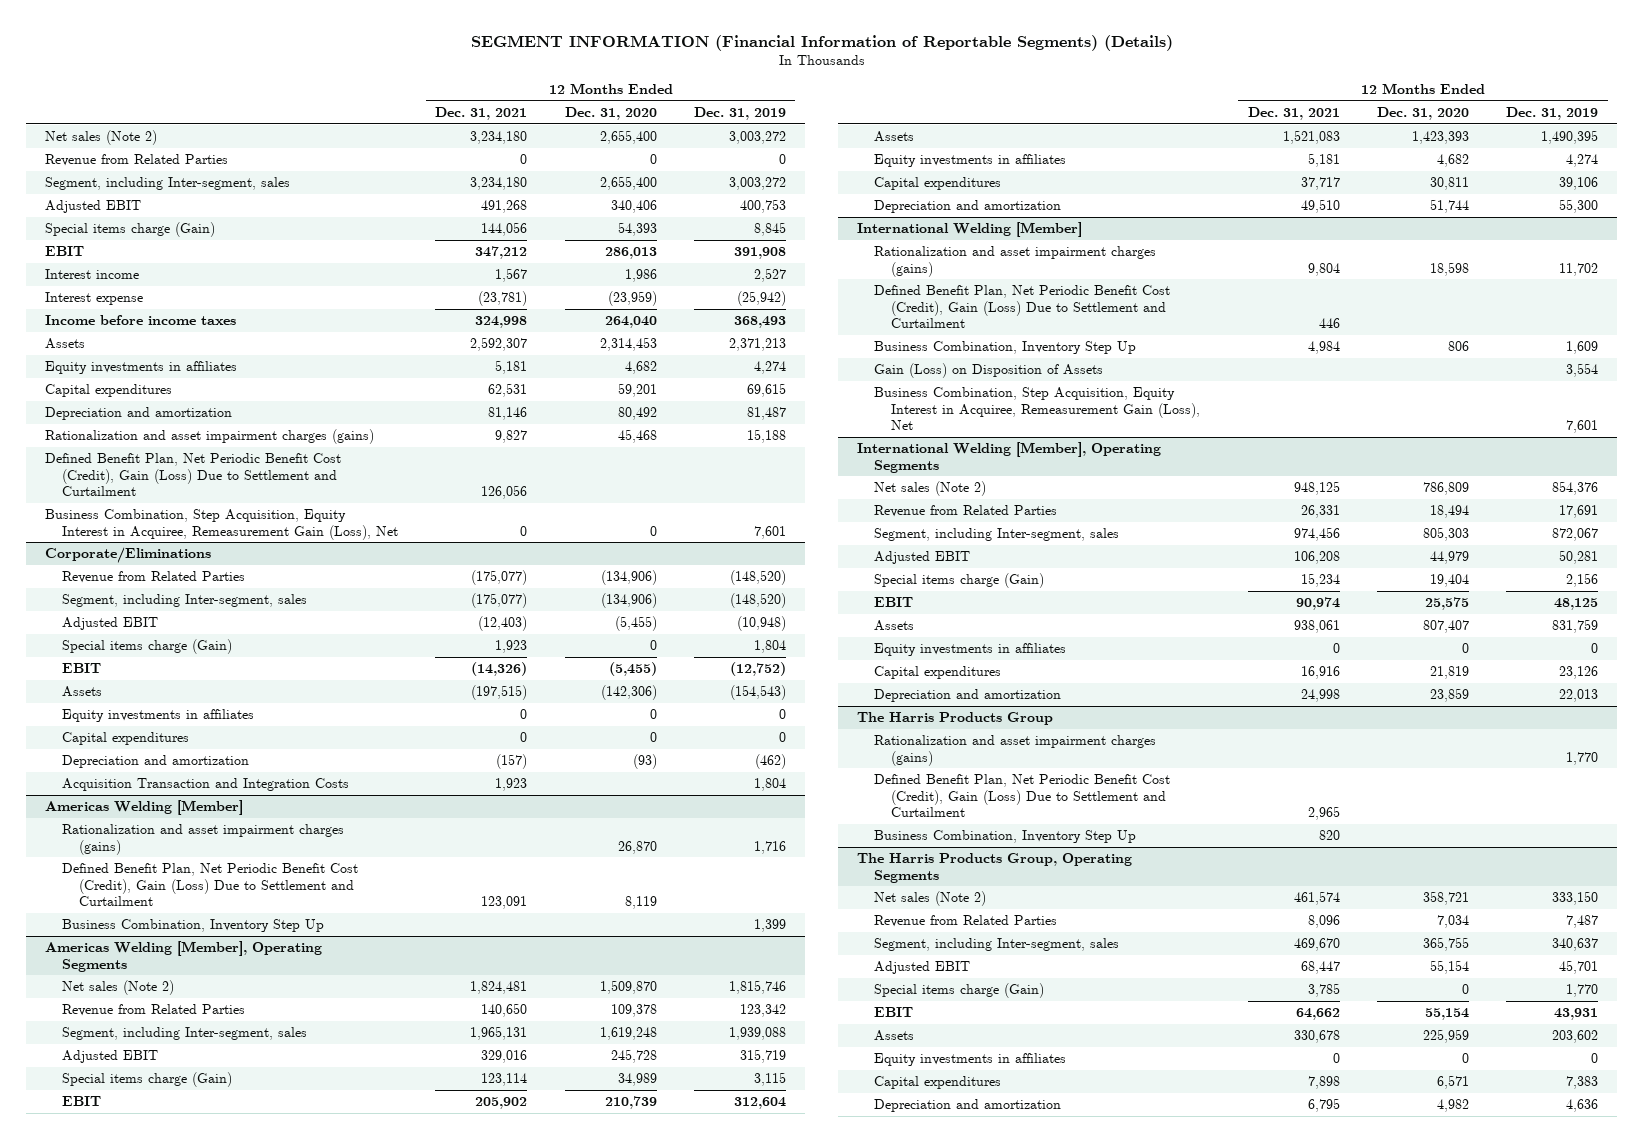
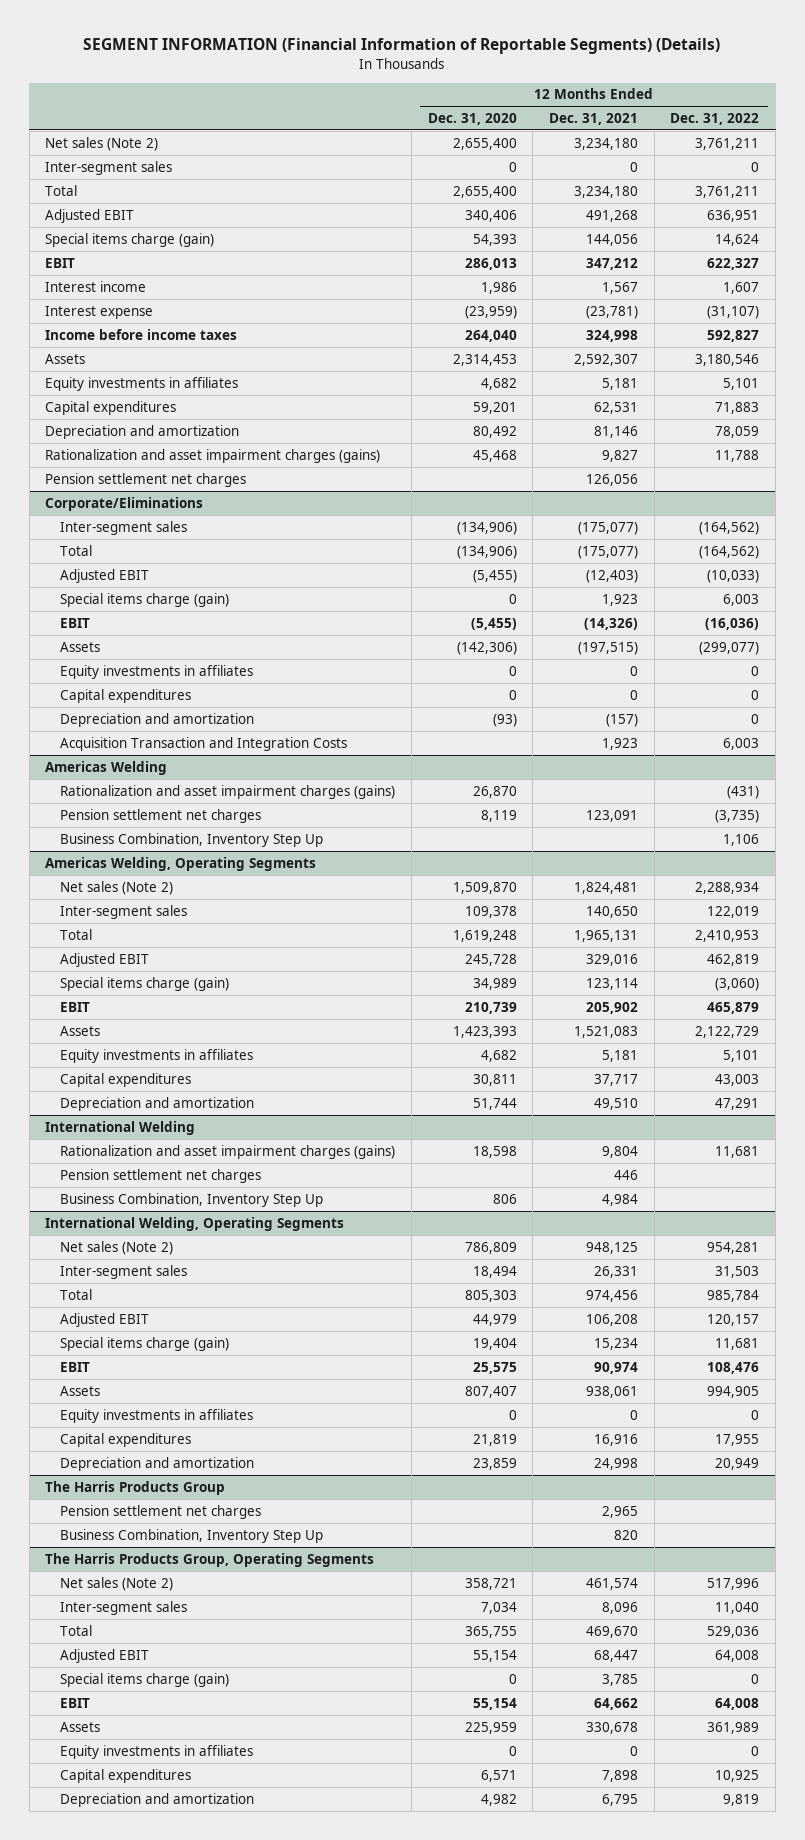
[694,106,787,120] Dec. 31, 2019 -> none
none -> [670,113,760,126] Dec. 31, 2022
[44,153,228,166] Revenue from Related Parties -> [45,160,173,175] Inter-segment sales
[44,176,290,190] Segment, including Inter-segment, sales -> [45,184,78,196] Total
[44,221,215,237] Special items charge (Gain) -> [45,232,215,247] Special items charge (gain)
[44,508,398,540] Business Combination, Step Acquisition, Equity Interest in Acquiree, Remeasurement Gain (Loss), Net -> none
[44,452,341,497] Defined Benefit Plan, Net Periodic Benefit Cost (Credit), Gain (Loss) Due to Settlement and Curtailment -> [45,472,247,487] Pension settlement net charges
[61,570,245,583] Revenue from Related Parties -> [60,520,188,535] Inter-segment sales
[61,593,307,607] Segment, including Inter-segment, sales -> [60,544,93,556] Total
[61,638,232,654] Special items charge (Gain) -> [60,592,230,607] Special items charge (gain)
[44,799,243,815] Americas Welding [Member] -> [45,760,168,775] Americas Welding
[61,862,358,907] Defined Benefit Plan, Net Periodic Benefit Cost (Credit), Gain (Loss) Due to Settlement and Curtailment -> [60,808,262,823] Pension settlement net charges
[44,940,322,972] Americas Welding [Member], Operating Segments -> [45,856,317,871] Americas Welding, Operating Segments
[61,1003,245,1016] Revenue from Related Parties -> [60,904,188,919] Inter-segment sales
[61,1026,307,1040] Segment, including Inter-segment, sales -> [60,928,93,940] Total
[61,1071,232,1087] Special items charge (Gain) -> [60,976,230,991] Special items charge (gain)
[856,221,1082,237] International Welding [Member] -> [45,1120,196,1135] International Welding
[874,284,1171,329] Defined Benefit Plan, Net Periodic Benefit Cost (Credit), Gain (Loss) Due to Settlement and Curtailment -> [60,1168,262,1183] Pension settlement net charges
[874,362,1104,378] Gain (Loss) on Disposition of Assets -> none
[874,386,1201,431] Business Combination, Step Acquisition, Equity Interest in Acquiree, Remeasurement Gain (Loss), Net -> none
[856,441,1161,473] International Welding [Member], Operating Segments -> [45,1216,345,1231] International Welding, Operating Segments
[874,504,1058,517] Revenue from Related Parties -> [60,1264,188,1279] Inter-segment sales
[874,527,1120,541] Segment, including Inter-segment, sales -> [60,1288,93,1300] Total
[874,572,1045,588] Special items charge (Gain) -> [60,1336,230,1351] Special items charge (gain)
[874,734,1157,766] Rationalization and asset impairment charges (gains) -> none
[874,773,1171,818] Defined Benefit Plan, Net Periodic Benefit Cost (Credit), Gain (Loss) Due to Settlement and Curtailment -> [60,1504,262,1519] Pension settlement net charges
[874,914,1058,927] Revenue from Related Parties -> [60,1600,188,1615] Inter-segment sales
[874,937,1120,951] Segment, including Inter-segment, sales -> [60,1624,93,1636] Total
[874,982,1045,998] Special items charge (Gain) -> [60,1672,230,1687] Special items charge (gain)

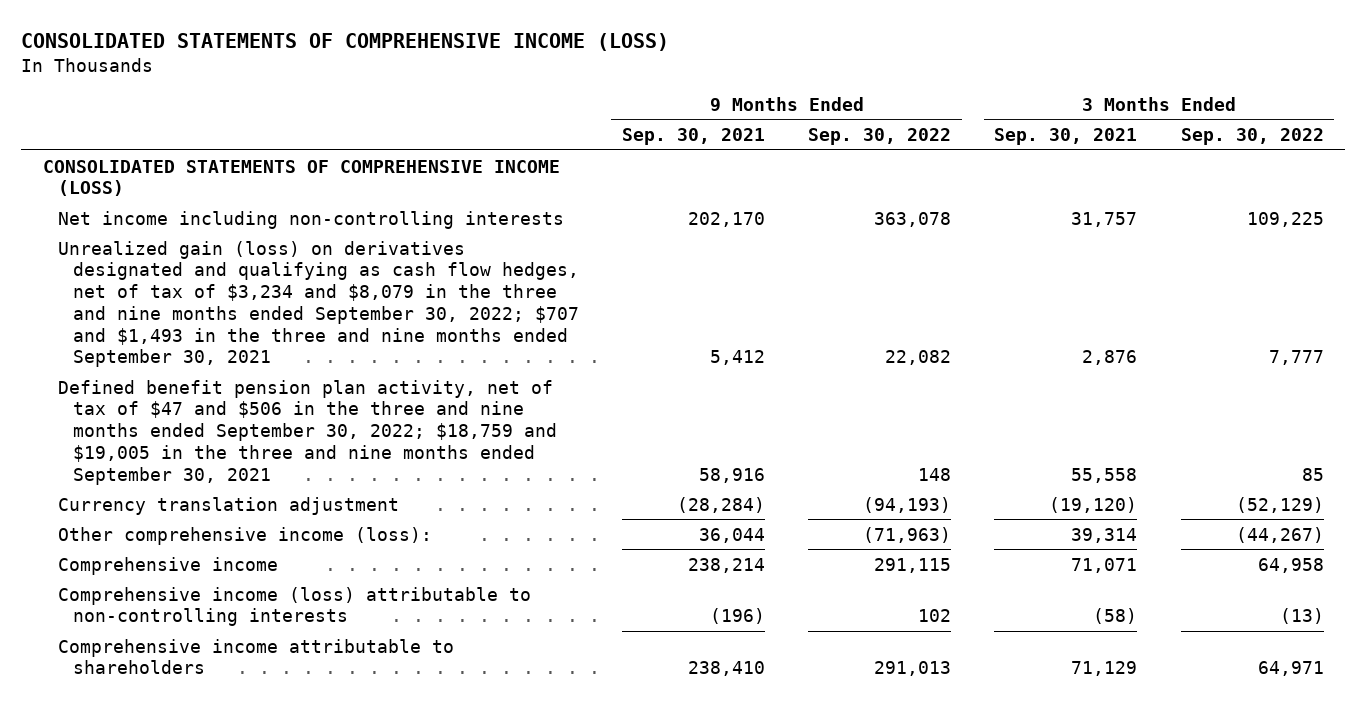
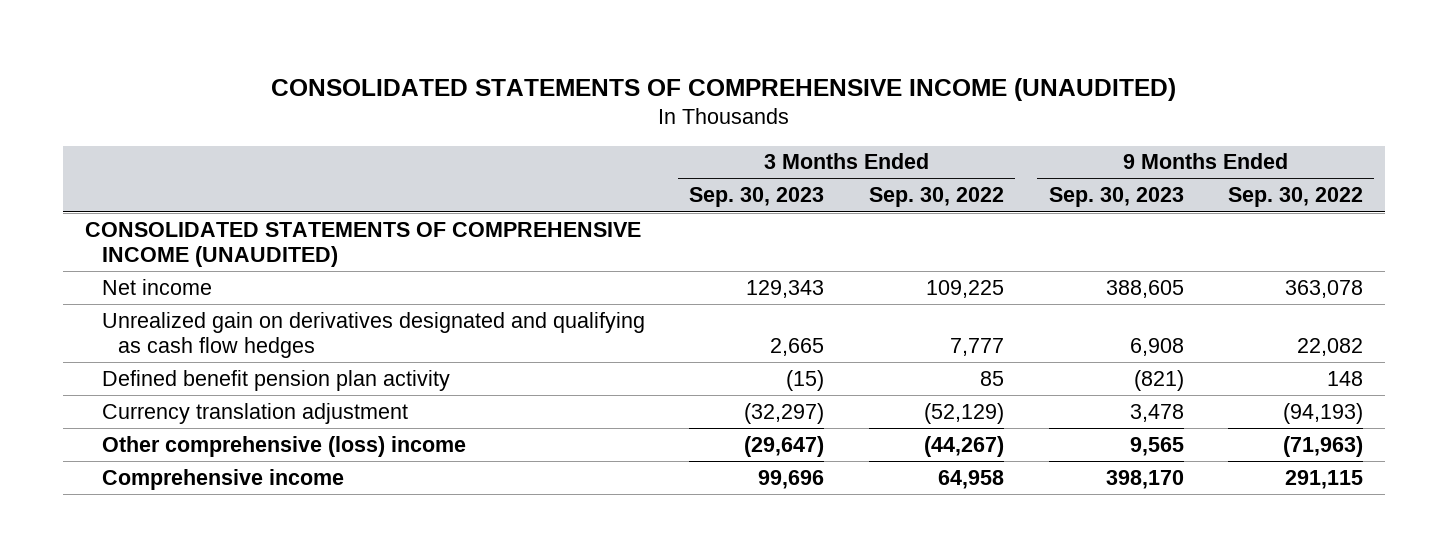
[21,33,670,52] CONSOLIDATED STATEMENTS OF COMPREHENSIVE INCOME (LOSS) -> [271,77,1177,101] CONSOLIDATED STATEMENTS OF COMPREHENSIVE INCOME (UNAUDITED)
[621,128,765,146] Sep. 30, 2021 -> none
[994,128,1138,146] Sep. 30, 2021 -> none
none -> [689,187,825,208] Sep. 30, 2023
none -> [1048,187,1184,208] Sep. 30, 2023
[42,159,560,197] CONSOLIDATED STATEMENTS OF COMPREHENSIVE INCOME (LOSS) -> [84,221,641,267] CONSOLIDATED STATEMENTS OF COMPREHENSIVE INCOME (UNAUDITED)
[57,210,564,229] Net income including non-controlling interests -> [101,278,212,295] Net income
[57,240,579,368] Unrealized gain (loss) on derivatives designated and qualifying as cash flow hedges, net of tax of $3,234 and $8,079 in the three and nine months ended September 30, 2022; $707 and $1,493 in the three and nine months ended September 30, 2021 -> [101,311,645,358] Unrealized gain on derivatives designated and qualifying as cash flow hedges
[57,379,557,485] Defined benefit pension plan activity, net of tax of $47 and $506 in the three and nine months ended September 30, 2022; $18,759 and $19,005 in the three and nine months ended September 30, 2021 -> [101,369,450,391] Defined benefit pension plan activity
[57,526,432,545] Other comprehensive income (loss): -> [101,435,466,457] Other comprehensive (loss) income
[57,586,531,627] Comprehensive income (loss) attributable to non-controlling interests -> none
[57,638,454,675] Comprehensive income attributable to shareholders -> none

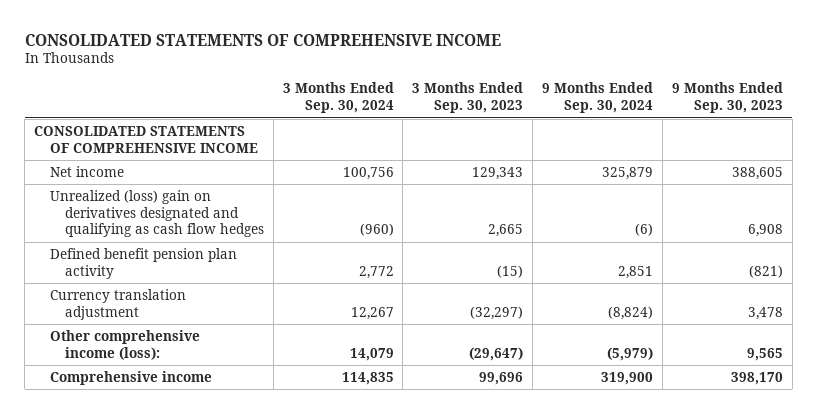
[271,77,1177,101] CONSOLIDATED STATEMENTS OF COMPREHENSIVE INCOME (UNAUDITED) -> [24,33,501,46] CONSOLIDATED STATEMENTS OF COMPREHENSIVE INCOME
[868,187,1004,208] Sep. 30, 2022 -> none
[1228,187,1364,208] Sep. 30, 2022 -> none
none -> [282,82,394,114] 3 Months Ended Sep. 30, 2024
none -> [542,82,654,114] 9 Months Ended Sep. 30, 2024
[84,221,641,267] CONSOLIDATED STATEMENTS OF COMPREHENSIVE INCOME (UNAUDITED) -> [34,125,258,153] CONSOLIDATED STATEMENTS OF COMPREHENSIVE INCOME
[101,311,645,358] Unrealized gain on derivatives designated and qualifying as cash flow hedges -> [49,189,264,238] Unrealized (loss) gain on derivatives designated and qualifying as cash flow hedges
[101,435,466,457] Other comprehensive (loss) income -> [49,329,200,360] Other comprehensive income (loss):

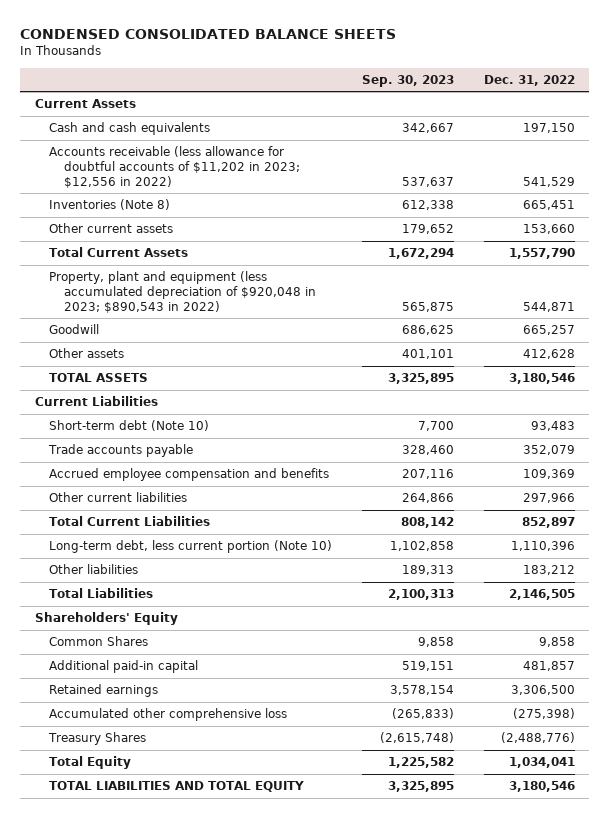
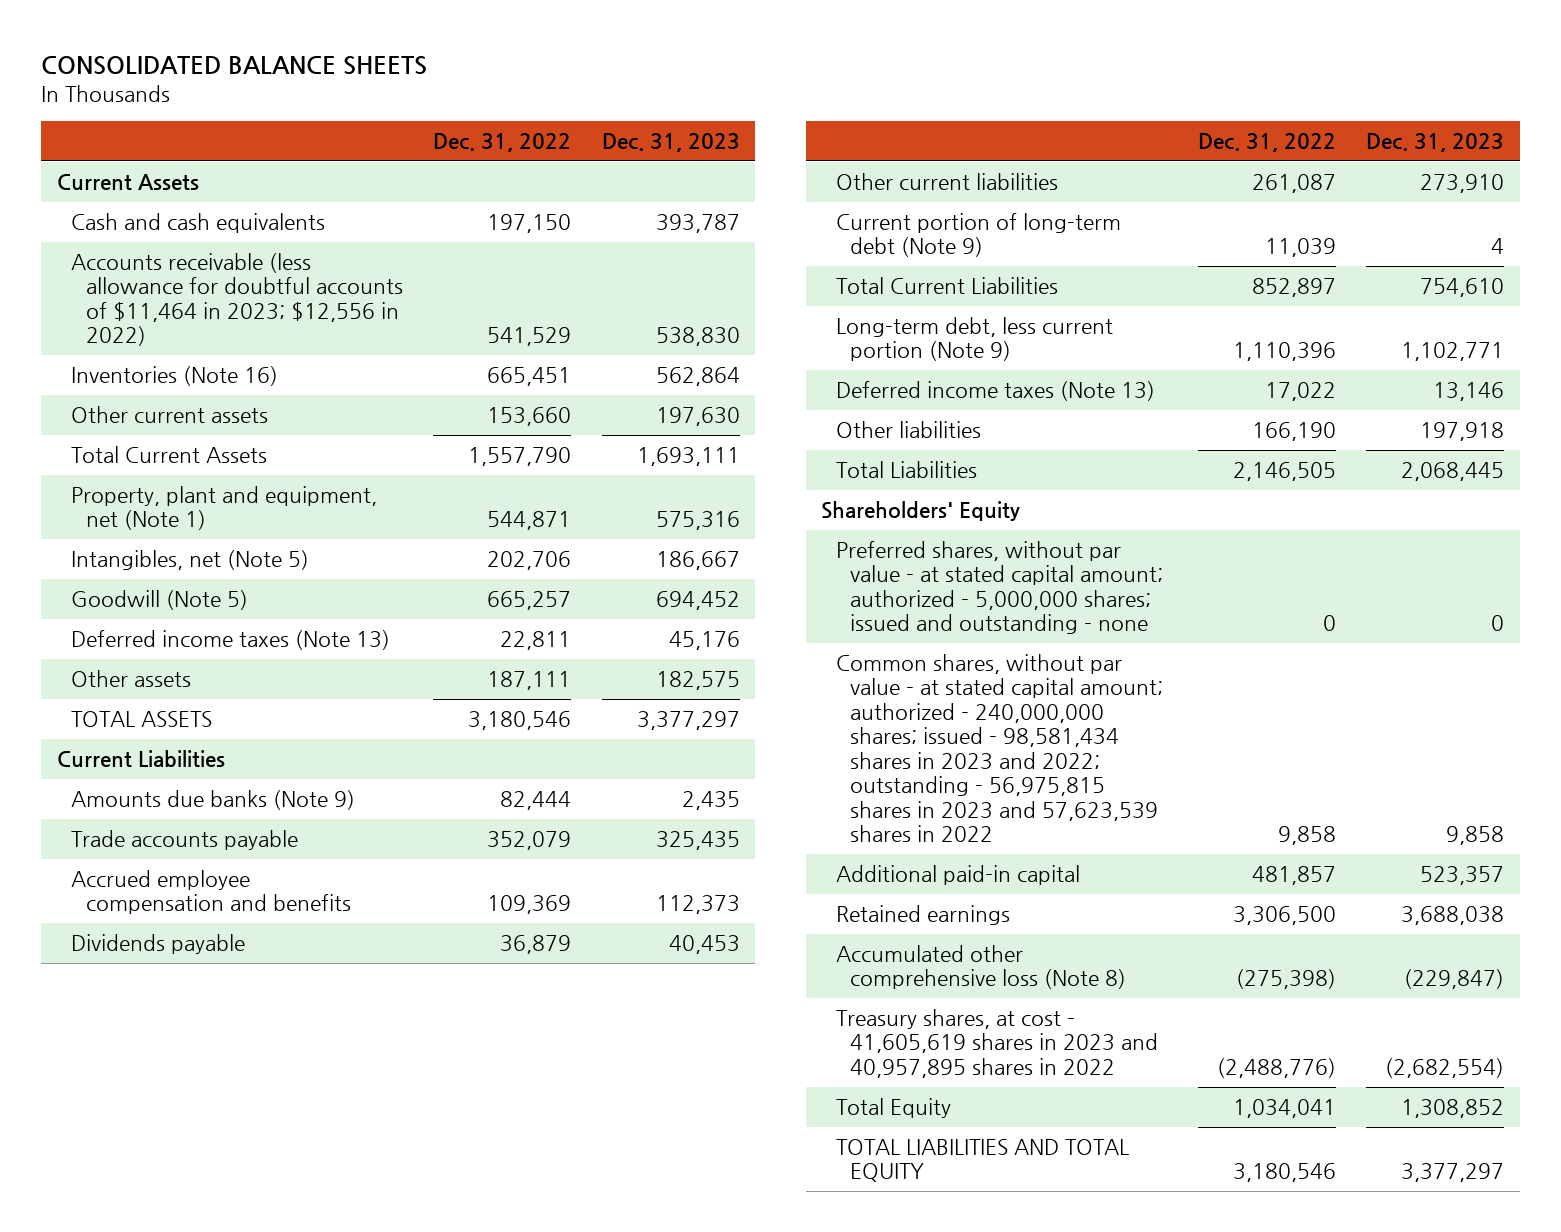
[19,28,396,39] CONDENSED CONSOLIDATED BALANCE SHEETS -> [41,56,428,76] CONSOLIDATED BALANCE SHEETS
[361,75,454,88] Sep. 30, 2023 -> none
none -> [601,132,740,152] Dec. 31, 2023
[49,146,300,189] Accounts receivable (less allowance for doubtful accounts of $11,202 in 2023; $12,556 in 2022) -> [71,252,403,347] Accounts receivable (less allowance for doubtful accounts of $11,464 in 2023; $12,556 in 2022)
[49,199,171,211] Inventories (Note 8) -> [71,365,279,386] Inventories (Note 16)
[49,271,316,314] Property, plant and equipment (less accumulated depreciation of $920,048 in 2023; $890,543 in 2022) -> [71,485,378,531] Property, plant and equipment, net (Note 1)
none -> [71,549,310,570] Intangibles, net (Note 5)
[49,324,100,335] Goodwill -> [71,589,249,610] Goodwill (Note 5)
none -> [71,629,391,650] Deferred income taxes (Note 13)
[522,349,575,360] 412,628 -> [487,670,572,690] 187,111
[49,420,210,432] Short-term debt (Note 10) -> none
none -> [71,789,356,810] Amounts due banks (Note 9)
none -> [71,933,246,954] Dividends payable
[522,493,575,504] 297,966 -> [1251,173,1336,193] 261,087
none -> [835,212,1121,258] Current portion of long-term debt (Note 9)
[49,540,333,554] Long-term debt, less current portion (Note 10) -> [835,316,1113,362] Long-term debt, less current portion (Note 9)
none -> [835,380,1155,401] Deferred income taxes (Note 13)
[522,565,575,576] 183,212 -> [1251,421,1336,441] 166,190
none -> [835,540,1164,635] Preferred shares, without par value - at stated capital amount; authorized - 5,000,000 shares; issued and outstanding - none
[49,636,149,647] Common Shares -> [835,653,1164,843] Common shares, without par value - at stated capital amount; authorized - 240,000,000 shares; issued - 98,581,434 shares in 2023 and 2022; outstanding - 56,975,815 shares in 2023 and 57,623,539 shares in 2022
[49,708,288,722] Accumulated other comprehensive loss -> [835,944,1127,990] Accumulated other comprehensive loss (Note 8)
[48,732,147,746] Treasury Shares -> [835,1008,1159,1078] Treasury shares, at cost - 41,605,619 shares in 2023 and 40,957,895 shares in 2022

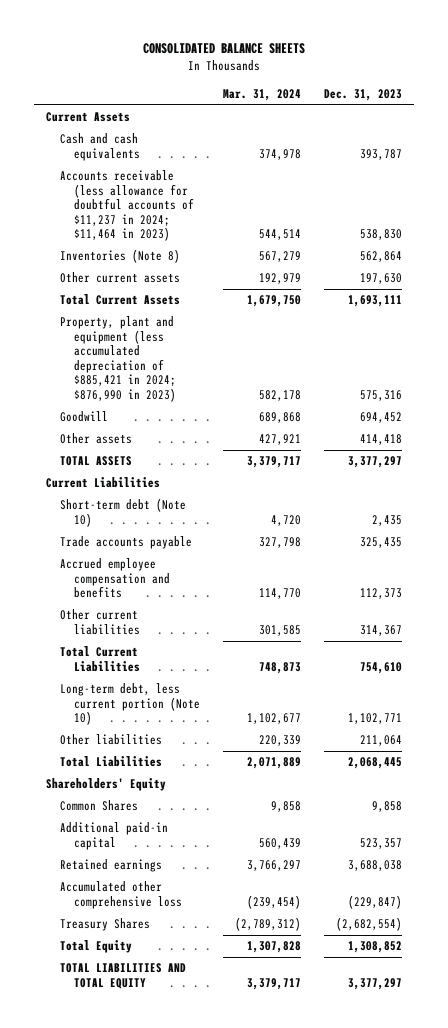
[433,132,572,152] Dec. 31, 2022 -> none
none -> [222,88,301,101] Mar. 31, 2024
[71,252,403,347] Accounts receivable (less allowance for doubtful accounts of $11,464 in 2023; $12,556 in 2022) -> [59,170,194,242] Accounts receivable (less allowance for doubtful accounts of $11,237 in 2024; $11,464 in 2023)
[71,365,279,386] Inventories (Note 16) -> [59,249,180,264] Inventories (Note 8)
[71,549,310,570] Intangibles, net (Note 5) -> none
[71,629,391,650] Deferred income taxes (Note 13) -> none
[71,485,378,531] Property, plant and equipment, net (Note 1) -> [59,316,176,402] Property, plant and equipment (less accumulated depreciation of $885,421 in 2024; $876,990 in 2023)
[71,589,249,610] Goodwill (Note 5) -> [59,411,108,423] Goodwill
[655,670,740,690] 182,575 -> [360,434,403,446] 414,418
[71,789,356,810] Amounts due banks (Note 9) -> [59,498,186,527] Short-term debt (Note 10)
[71,933,246,954] Dividends payable -> none
[835,212,1121,258] Current portion of long-term debt (Note 9) -> none
[1420,173,1505,193] 273,910 -> [360,624,403,636] 314,367
[835,380,1155,401] Deferred income taxes (Note 13) -> none
[835,316,1113,362] Long-term debt, less current portion (Note 9) -> [59,683,200,726] Long-term debt, less current portion (Note 10)
[1420,421,1505,441] 197,918 -> [360,735,403,747] 211,064
[835,540,1164,635] Preferred shares, without par value - at stated capital amount; authorized - 5,000,000 shares; issued and outstanding - none -> none
[835,653,1164,843] Common shares, without par value - at stated capital amount; authorized - 240,000,000 shares; issued - 98,581,434 shares in 2023 and 2022; outstanding - 56,975,815 shares in 2023 and 57,623,539 shares in 2022 -> [59,800,138,812] Common Shares
[835,944,1127,990] Accumulated other comprehensive loss (Note 8) -> [59,881,182,909] Accumulated other comprehensive loss
[835,1008,1159,1078] Treasury shares, at cost - 41,605,619 shares in 2023 and 40,957,895 shares in 2022 -> [59,918,150,932] Treasury Shares

